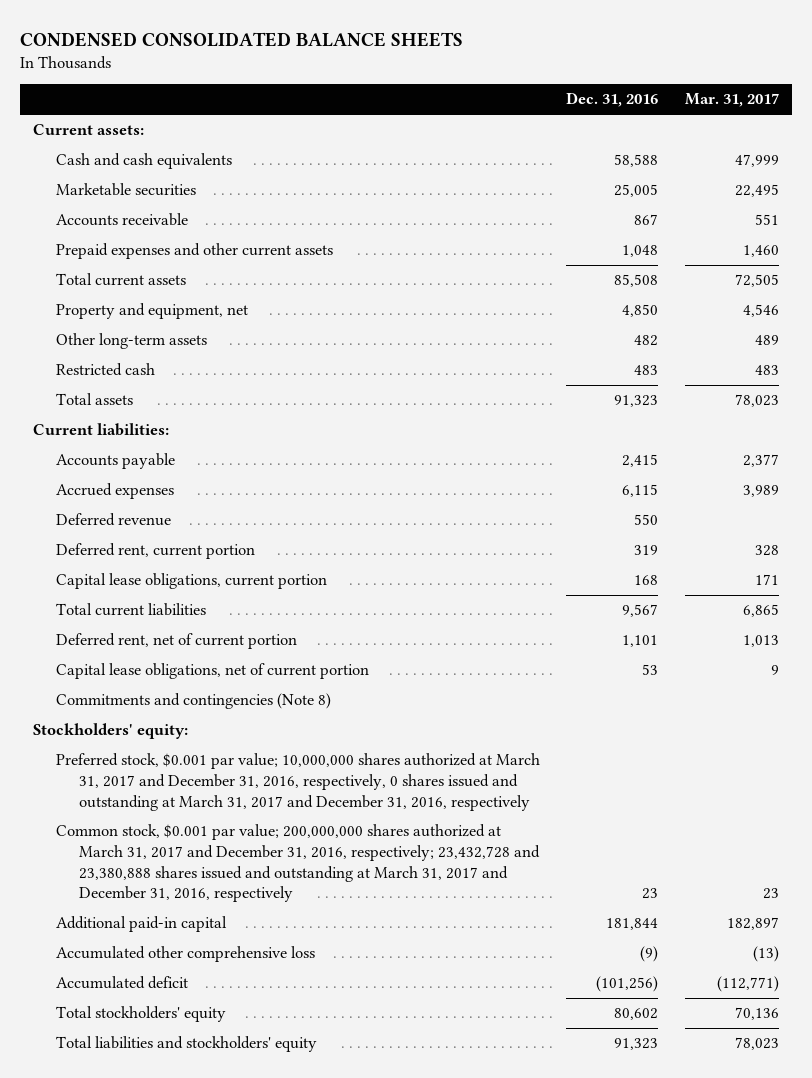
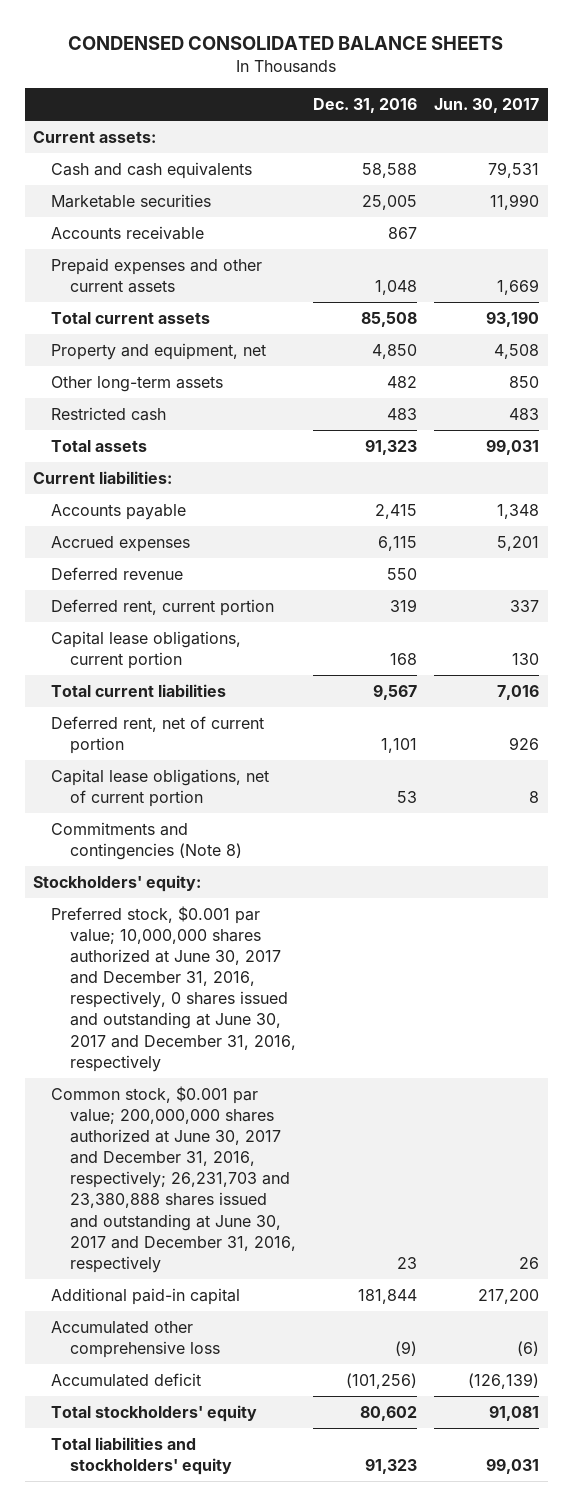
[684,93,779,108] Mar. 31, 2017 -> none
none -> [434,97,540,113] Jun. 30, 2017
[56,753,541,811] Preferred stock, $0.001 par value; 10,000,000 shares authorized at March 31, 2017 and December 31, 2016, respectively, 0 shares issued and outstanding at March 31, 2017 and December 31, 2016, respectively -> [51,906,296,1072] Preferred stock, $0.001 par value; 10,000,000 shares authorized at June 30, 2017 and December 31, 2016, respectively, 0 shares issued and outstanding at June 30, 2017 and December 31, 2016, respectively
[56,824,540,903] Common stock, $0.001 par value; 200,000,000 shares authorized at March 31, 2017 and December 31, 2016, respectively; 23,432,728 and 23,380,888 shares issued and outstanding at March 31, 2017 and December 31, 2016, respectively -> [51,1086,296,1273] Common stock, $0.001 par value; 200,000,000 shares authorized at June 30, 2017 and December 31, 2016, respectively; 26,231,703 and 23,380,888 shares issued and outstanding at June 30, 2017 and December 31, 2016, respectively

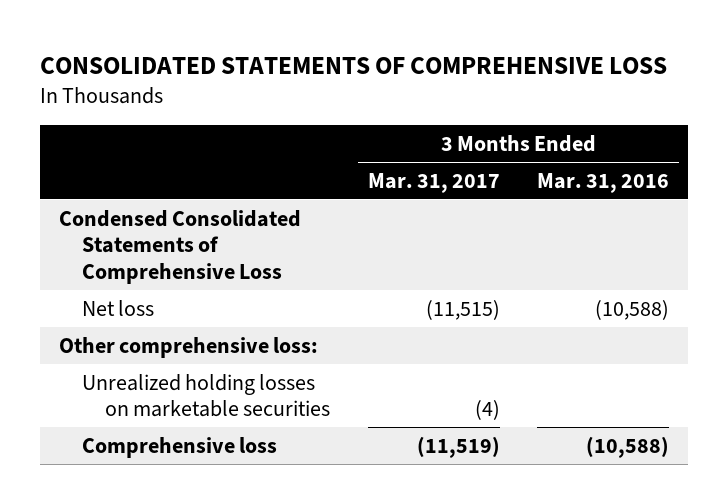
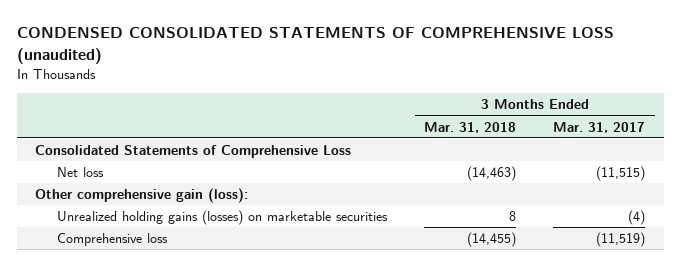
[39,56,667,74] CONSOLIDATED STATEMENTS OF COMPREHENSIVE LOSS -> [16,27,614,65] CONDENSED CONSOLIDATED STATEMENTS OF COMPREHENSIVE LOSS (unaudited)
[537,172,670,193] Mar. 31, 2016 -> none
none -> [424,121,517,133] Mar. 31, 2018
[58,209,301,285] Condensed Consolidated Statements of Comprehensive Loss -> [35,145,352,159] Consolidated Statements of Comprehensive Loss
[58,336,318,358] Other comprehensive loss: -> [35,188,249,204] Other comprehensive gain (loss):
[81,373,330,418] Unrealized holding losses on marketable securities -> [56,210,388,226] Unrealized holding gains (losses) on marketable securities

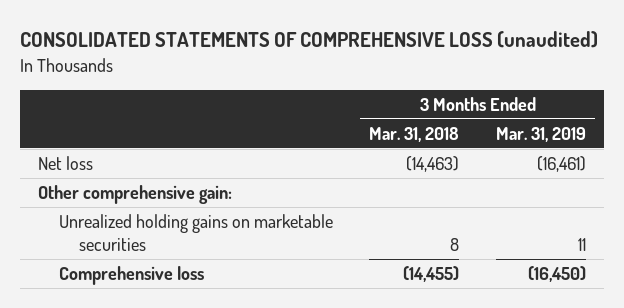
[16,27,614,65] CONDENSED CONSOLIDATED STATEMENTS OF COMPREHENSIVE LOSS (unaudited) -> [19,31,598,49] CONSOLIDATED STATEMENTS OF COMPREHENSIVE LOSS (unaudited)
[553,121,646,133] Mar. 31, 2017 -> none
none -> [495,126,586,142] Mar. 31, 2019
[35,145,352,159] Consolidated Statements of Comprehensive Loss -> none
[35,188,249,204] Other comprehensive gain (loss): -> [37,185,232,205] Other comprehensive gain:
[56,210,388,226] Unrealized holding gains (losses) on marketable securities -> [58,214,333,251] Unrealized holding gains on marketable securities

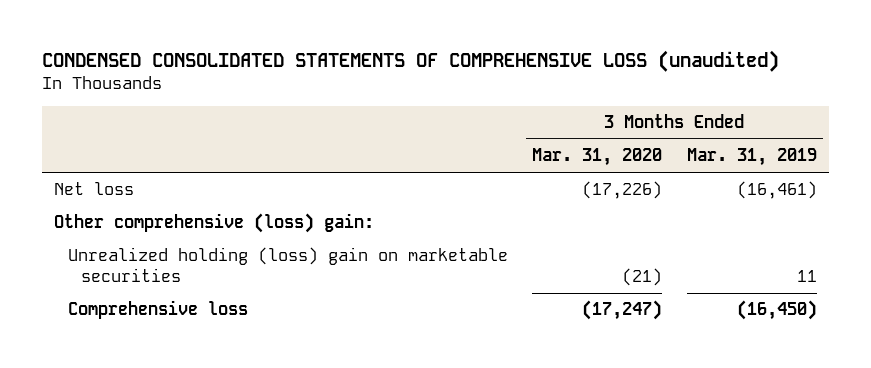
[19,31,598,49] CONSOLIDATED STATEMENTS OF COMPREHENSIVE LOSS (unaudited) -> [41,50,779,73] CONDENSED CONSOLIDATED STATEMENTS OF COMPREHENSIVE LOSS (unaudited)
[369,126,460,142] Mar. 31, 2018 -> none
none -> [532,148,663,167] Mar. 31, 2020
[37,185,232,205] Other comprehensive gain: -> [54,213,375,234] Other comprehensive (loss) gain:
[58,214,333,251] Unrealized holding gains on marketable securities -> [67,247,508,282] Unrealized holding (loss) gain on marketable securities

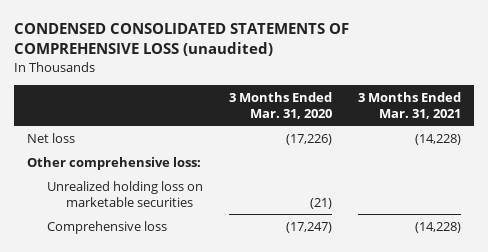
[686,148,817,167] Mar. 31, 2019 -> none
none -> [358,91,462,119] 3 Months Ended Mar. 31, 2021
[54,213,375,234] Other comprehensive (loss) gain: -> [26,156,201,170] Other comprehensive loss:
[67,247,508,282] Unrealized holding (loss) gain on marketable securities -> [46,180,203,207] Unrealized holding loss on marketable securities

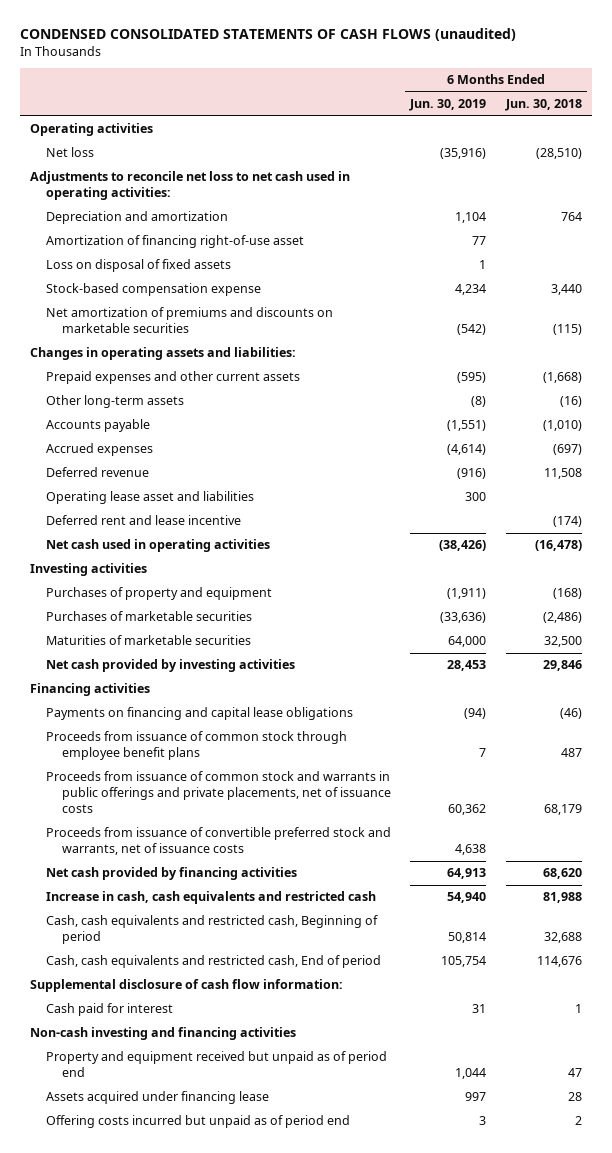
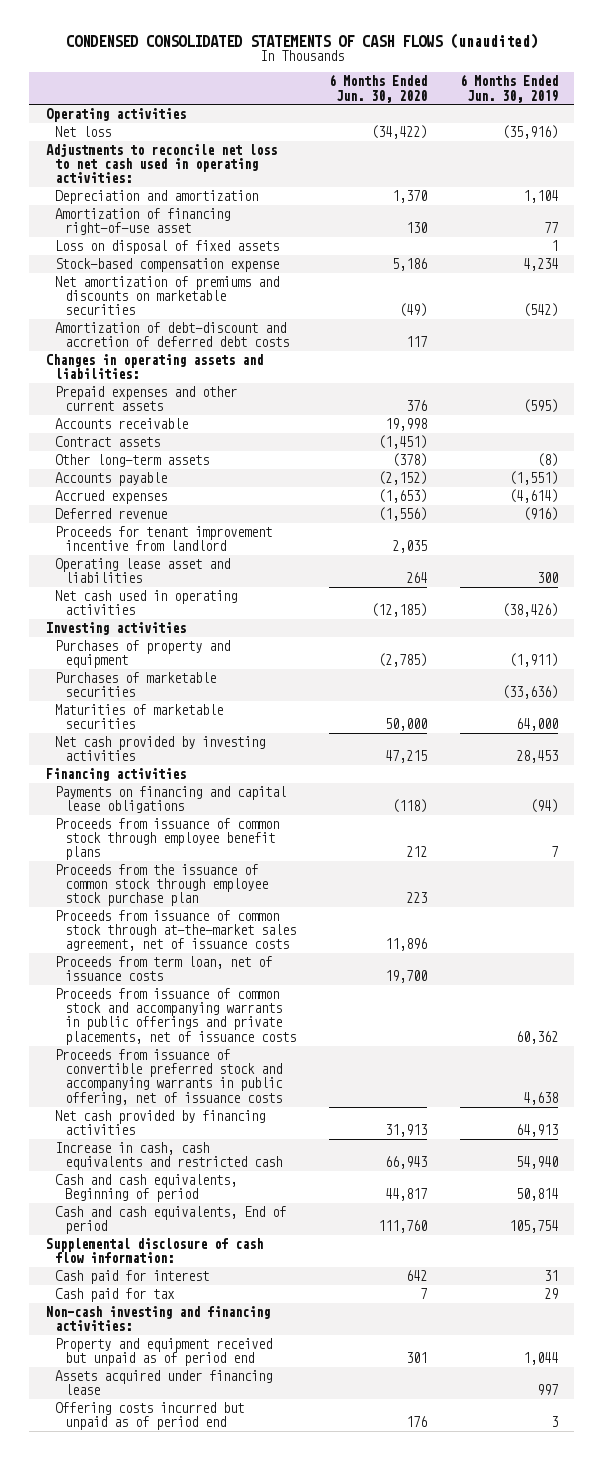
[504,99,582,112] Jun. 30, 2018 -> none
none -> [328,74,427,103] 6 Months Ended Jun. 30, 2020
none -> [55,321,290,348] Amortization of debt-discount and accretion of deferred debt costs
none -> [55,417,189,429] Accounts receivable
none -> [55,435,161,447] Contract assets
none -> [55,525,273,552] Proceeds for tenant improvement incentive from landlord
[45,515,241,526] Deferred rent and lease incentive -> none
none -> [55,863,269,907] Proceeds from the issuance of common stock through employee stock purchase plan
none -> [55,909,297,952] Proceeds from issuance of common stock through at-the-market sales agreement, net of issuance costs
none -> [55,955,273,982] Proceeds from term loan, net of issuance costs
[45,771,391,814] Proceeds from issuance of common stock and warrants in public offerings and private placements, net of issuance costs -> [55,987,297,1045] Proceeds from issuance of common stock and accompanying warrants in public offerings and private placements, net of issuance costs
[45,827,391,856] Proceeds from issuance of convertible preferred stock and warrants, net of issuance costs -> [55,1048,284,1105] Proceeds from issuance of convertible preferred stock and accompanying warrants in public offering, net of issuance costs
[45,915,378,945] Cash, cash equivalents and restricted cash, Beginning of period -> [55,1173,238,1203] Cash and cash equivalents, Beginning of period
[45,955,381,969] Cash, cash equivalents and restricted cash, End of period -> [55,1205,287,1235] Cash and cash equivalents, End of period
none -> [55,1287,176,1302] Cash paid for tax
[29,1027,296,1041] Non-cash investing and financing activities -> [45,1305,270,1332] Non-cash investing and financing activities:

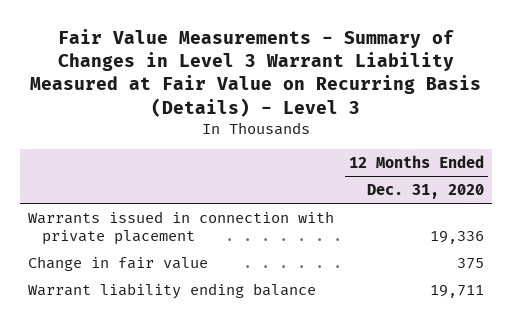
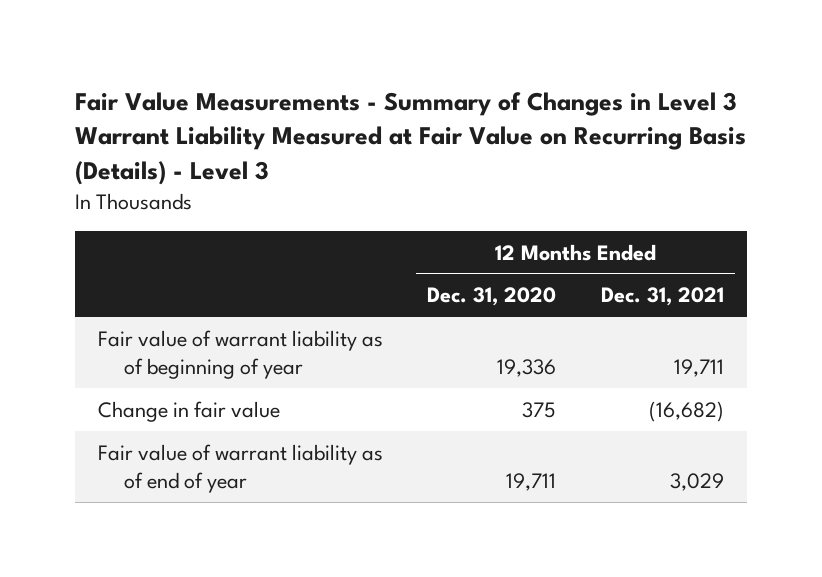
none -> [601,287,725,307] Dec. 31, 2021
[28,210,335,245] Warrants issued in connection with private placement -> [97,329,383,379] Fair value of warrant liability as of beginning of year
[28,282,317,299] Warrant liability ending balance -> [97,443,383,493] Fair value of warrant liability as of end of year

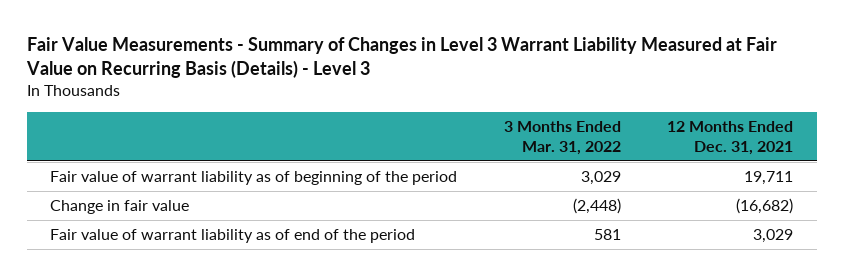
[427,287,557,307] Dec. 31, 2020 -> none
none -> [503,120,621,155] 3 Months Ended Mar. 31, 2022
[97,329,383,379] Fair value of warrant liability as of beginning of year -> [50,171,458,186] Fair value of warrant liability as of beginning of the period
[97,443,383,493] Fair value of warrant liability as of end of year -> [50,229,416,244] Fair value of warrant liability as of end of the period

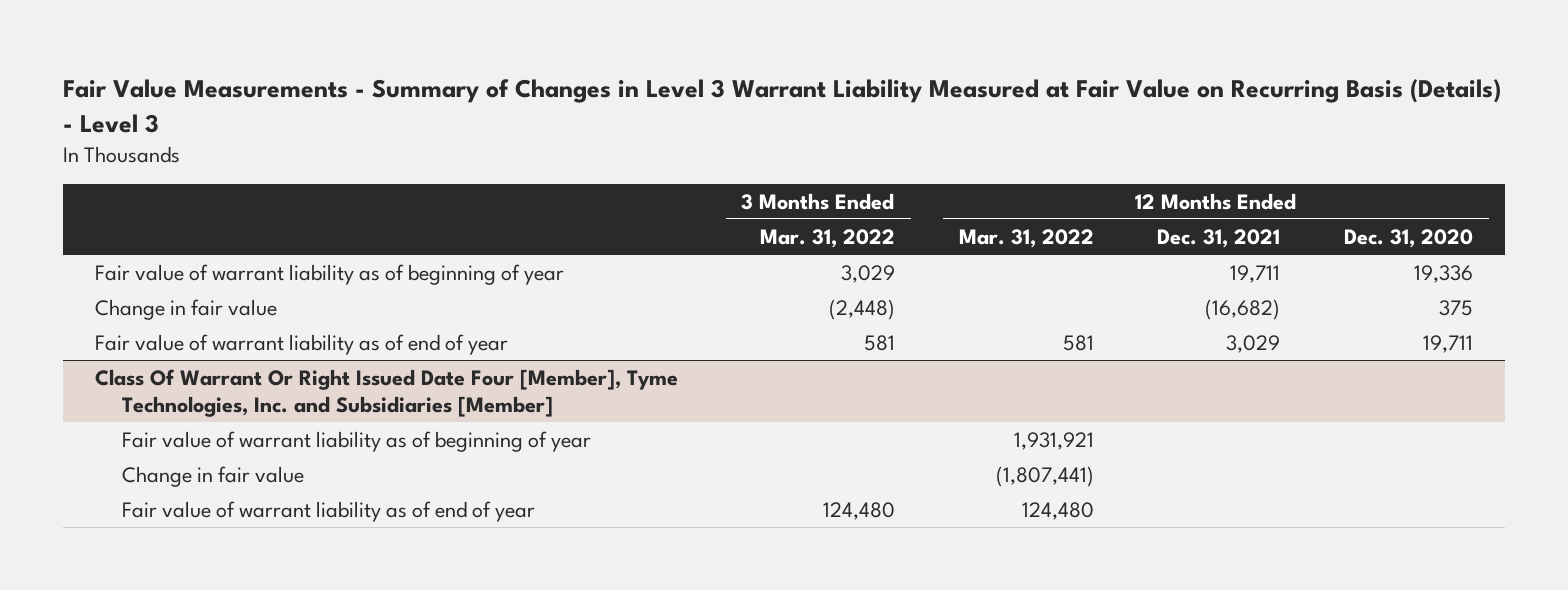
none -> [958,228,1094,248] Mar. 31, 2022
none -> [1344,228,1474,248] Dec. 31, 2020
[50,171,458,186] Fair value of warrant liability as of beginning of the period -> [95,263,565,285] Fair value of warrant liability as of beginning of year
[50,229,416,244] Fair value of warrant liability as of end of the period -> [95,333,509,355] Fair value of warrant liability as of end of year
none -> [95,368,679,417] Class Of Warrant Or Right Issued Date Four [Member], Tyme Technologies, Inc. and Subsidiaries [Member]
none -> [122,430,592,452] Fair value of warrant liability as of beginning of year
none -> [122,465,305,487] Change in fair value
none -> [122,500,536,522] Fair value of warrant liability as of end of year

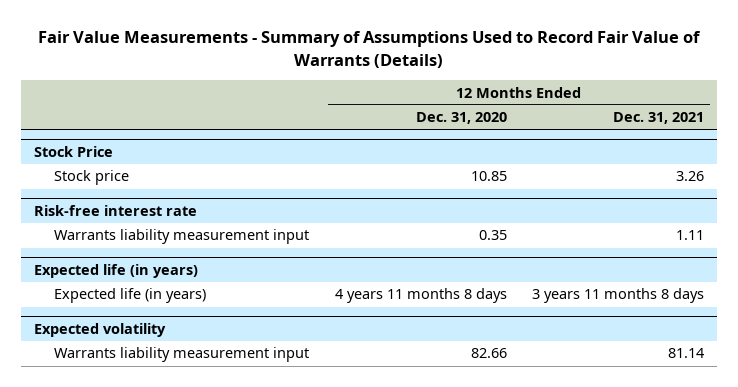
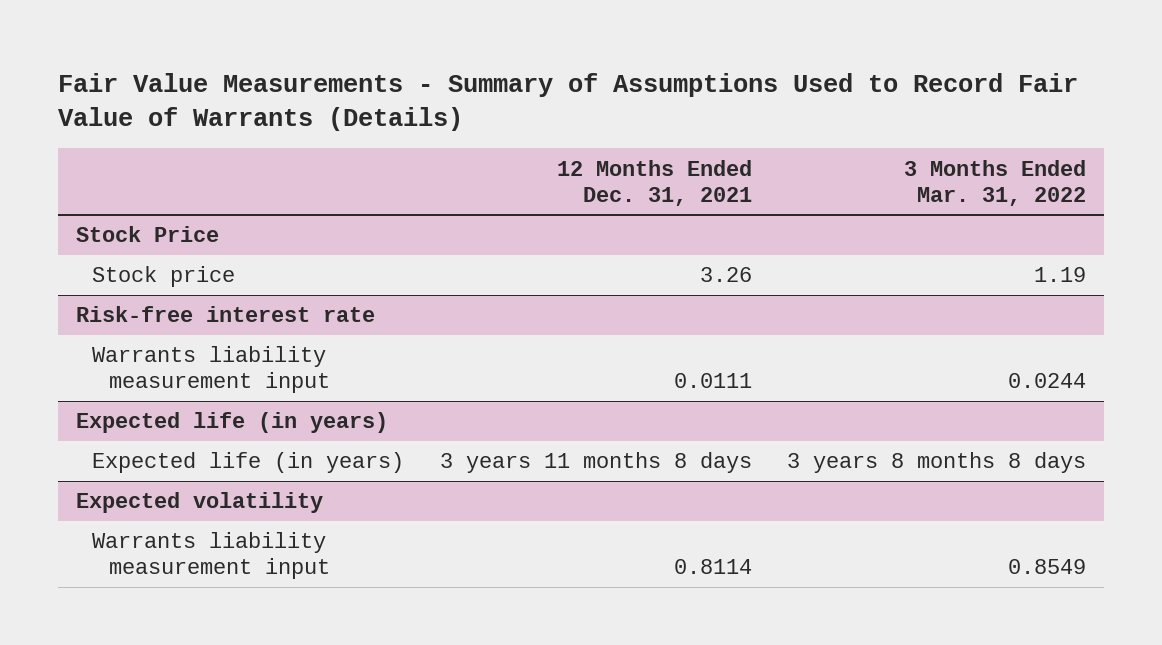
[415,112,507,125] Dec. 31, 2020 -> none
none -> [904,159,1087,206] 3 Months Ended Mar. 31, 2022
[675,230,704,241] 1.11 -> [673,373,752,389] 0.0111
[667,348,704,359] 81.14 -> [673,559,752,575] 0.8114

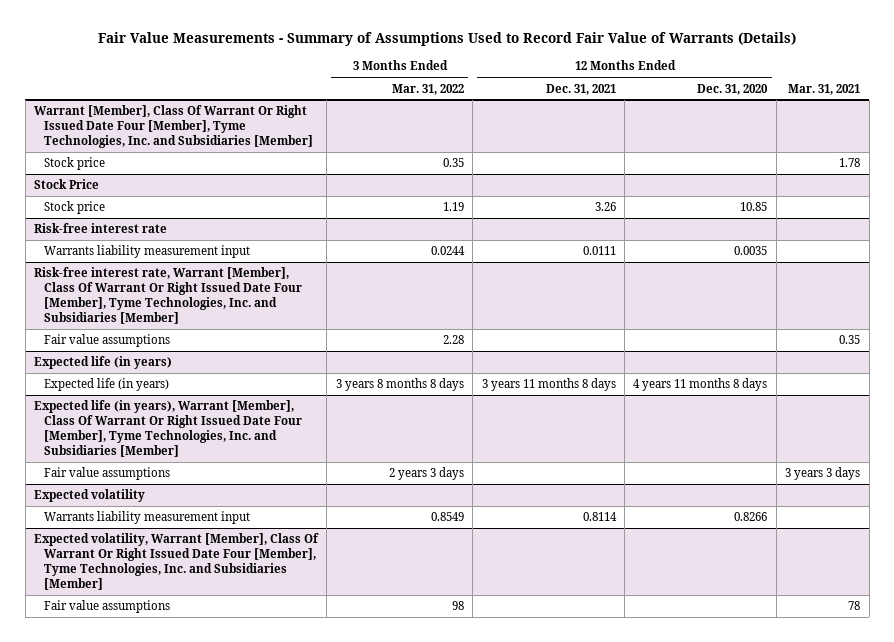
none -> [697,83,769,95] Dec. 31, 2020
none -> [788,83,861,95] Mar. 31, 2021
none -> [33,105,314,148] Warrant [Member], Class Of Warrant Or Right Issued Date Four [Member], Tyme Technologies, Inc. and Subsidiaries [Member]
none -> [44,157,106,171] Stock price
none -> [33,267,303,324] Risk-free interest rate, Warrant [Member], Class Of Warrant Or Right Issued Date Four [Member], Tyme Technologies, Inc. and Subsidiaries [Member]
none -> [44,334,171,348] Fair value assumptions
none -> [33,400,303,457] Expected life (in years), Warrant [Member], Class Of Warrant Or Right Issued Date Four [Member], Tyme Technologies, Inc. and Subsidiaries [Member]
none -> [44,467,171,481] Fair value assumptions
none -> [33,533,319,590] Expected volatility, Warrant [Member], Class Of Warrant Or Right Issued Date Four [Member], Tyme Technologies, Inc. and Subsidiaries [Member]
none -> [44,600,171,614] Fair value assumptions

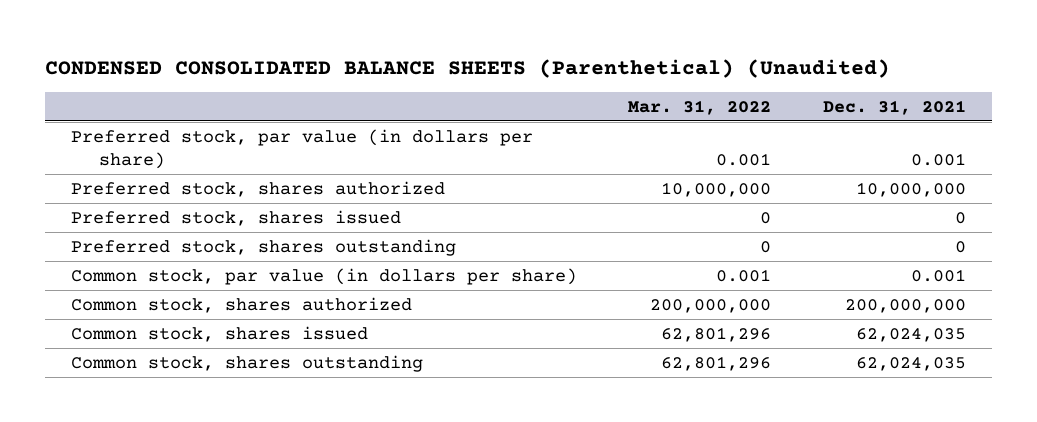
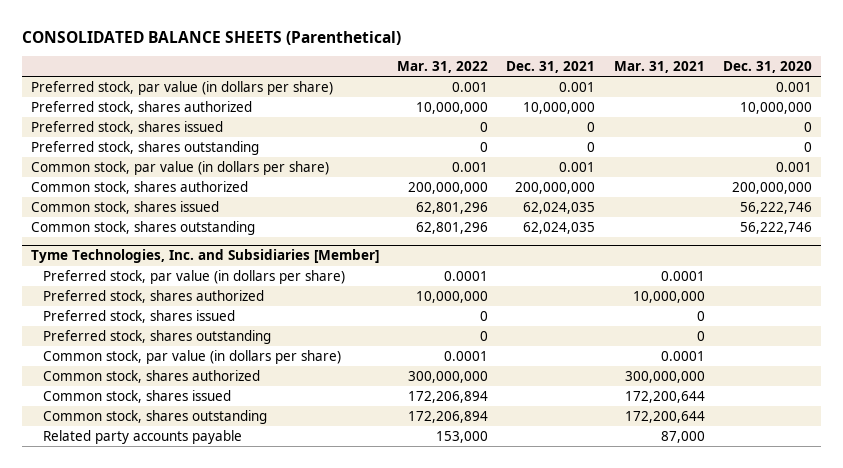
[44,58,890,78] CONDENSED CONSOLIDATED BALANCE SHEETS (Parenthetical) (Unaudited) -> [21,30,401,45] CONSOLIDATED BALANCE SHEETS (Parenthetical)
none -> [613,61,705,74] Mar. 31, 2021
none -> [722,61,812,74] Dec. 31, 2020
none -> [30,249,379,264] Tyme Technologies, Inc. and Subsidiaries [Member]
none -> [43,269,346,284] Preferred stock, par value (in dollars per share)
none -> [43,289,265,303] Preferred stock, shares authorized
none -> [43,309,236,323] Preferred stock, shares issued
none -> [43,329,272,344] Preferred stock, shares outstanding
none -> [43,349,342,364] Common stock, par value (in dollars per share)
none -> [43,369,261,383] Common stock, shares authorized
none -> [43,389,232,403] Common stock, shares issued
none -> [43,409,268,424] Common stock, shares outstanding
none -> [43,429,243,444] Related party accounts payable

